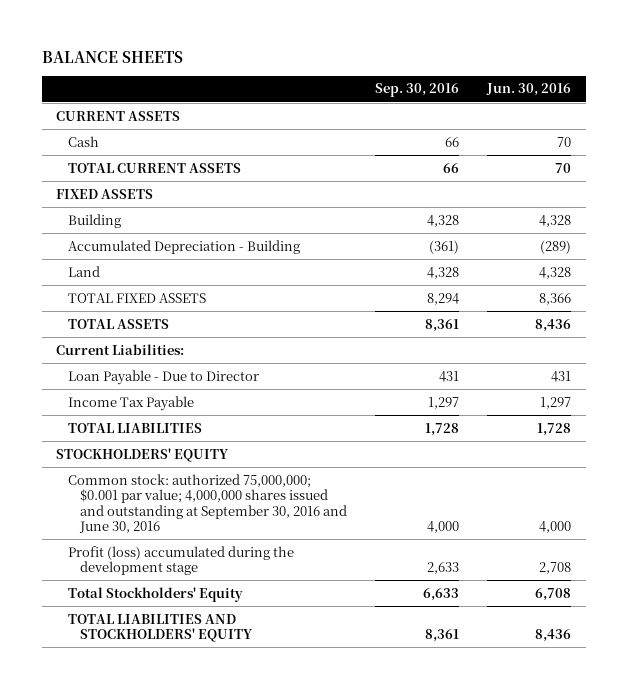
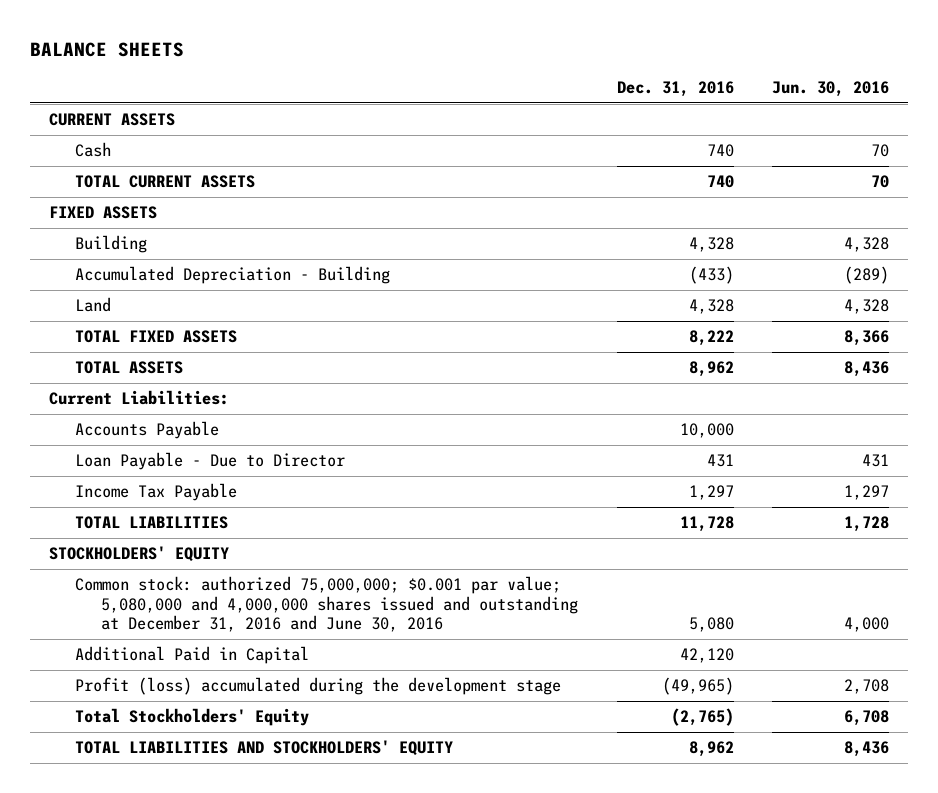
[375,83,460,98] Sep. 30, 2016 -> none
none -> [616,81,734,98] Dec. 31, 2016
none -> [75,421,220,440] Accounts Payable
[68,473,347,534] Common stock: authorized 75,000,000; $0.001 par value; 4,000,000 shares issued and outstanding at September 30, 2016 and June 30, 2016 -> [75,576,579,632] Common stock: authorized 75,000,000; $0.001 par value; 5,080,000 and 4,000,000 shares issued and outstanding at December 31, 2016 and June 30, 2016
none -> [75,646,310,665] Additional Paid in Capital

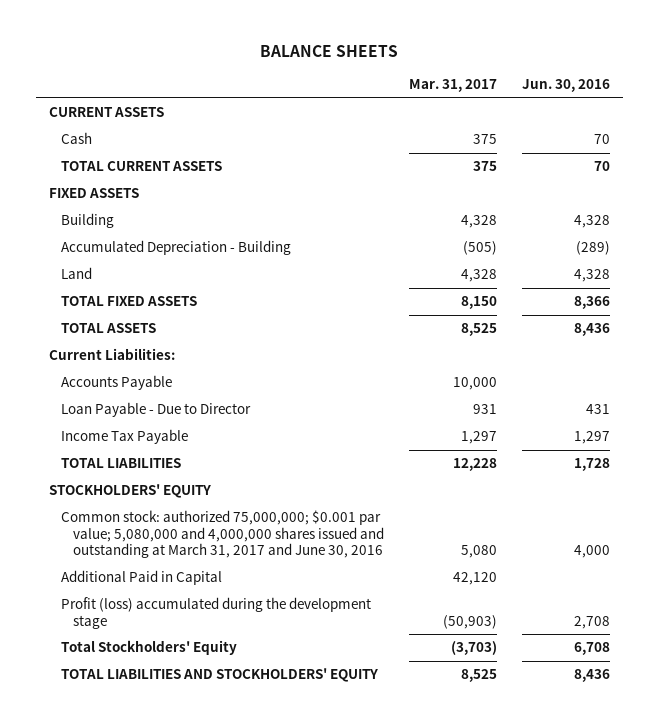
[616,81,734,98] Dec. 31, 2016 -> none
none -> [409,79,498,93] Mar. 31, 2017
[75,576,579,632] Common stock: authorized 75,000,000; $0.001 par value; 5,080,000 and 4,000,000 shares issued and outstanding at December 31, 2016 and June 30, 2016 -> [60,510,385,559] Common stock: authorized 75,000,000; $0.001 par value; 5,080,000 and 4,000,000 shares issued and outstanding at March 31, 2017 and June 30, 2016

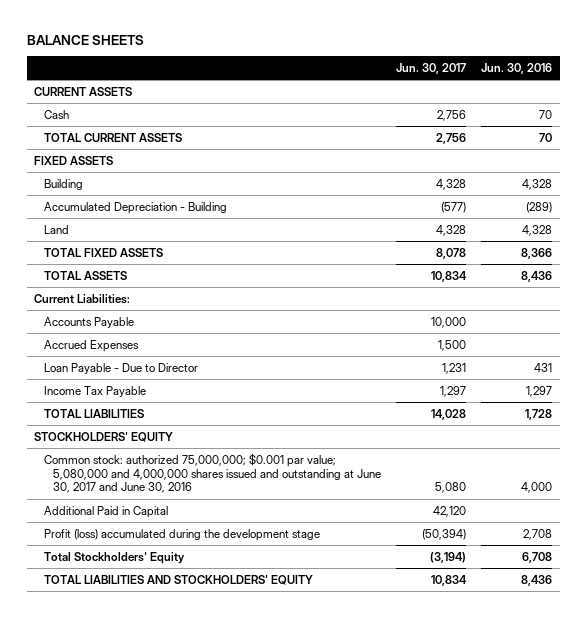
[409,79,498,93] Mar. 31, 2017 -> none
none -> [395,62,466,74] Jun. 30, 2017
none -> [43,339,139,352] Accrued Expenses
[60,510,385,559] Common stock: authorized 75,000,000; $0.001 par value; 5,080,000 and 4,000,000 shares issued and outstanding at March 31, 2017 and June 30, 2016 -> [43,452,381,494] Common stock: authorized 75,000,000; $0.001 par value; 5,080,000 and 4,000,000 shares issued and outstanding at June 30, 2017 and June 30, 2016

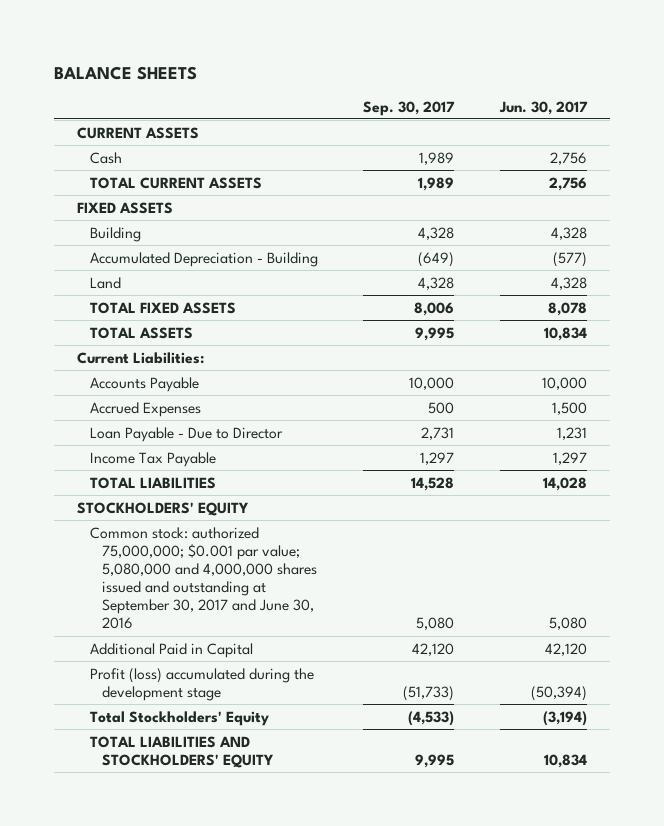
[481,62,553,74] Jun. 30, 2016 -> none
none -> [363,100,456,116] Sep. 30, 2017
[43,452,381,494] Common stock: authorized 75,000,000; $0.001 par value; 5,080,000 and 4,000,000 shares issued and outstanding at June 30, 2017 and June 30, 2016 -> [89,526,318,630] Common stock: authorized 75,000,000; $0.001 par value; 5,080,000 and 4,000,000 shares issued and outstanding at September 30, 2017 and June 30, 2016

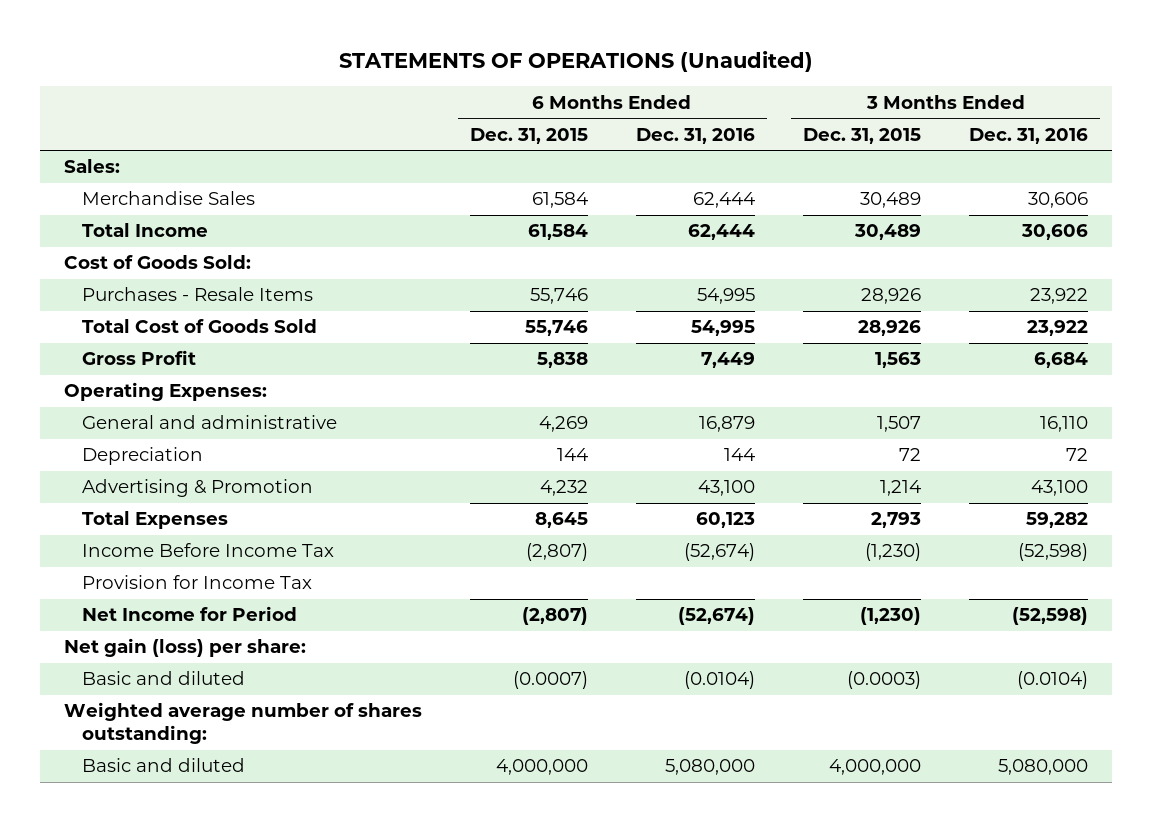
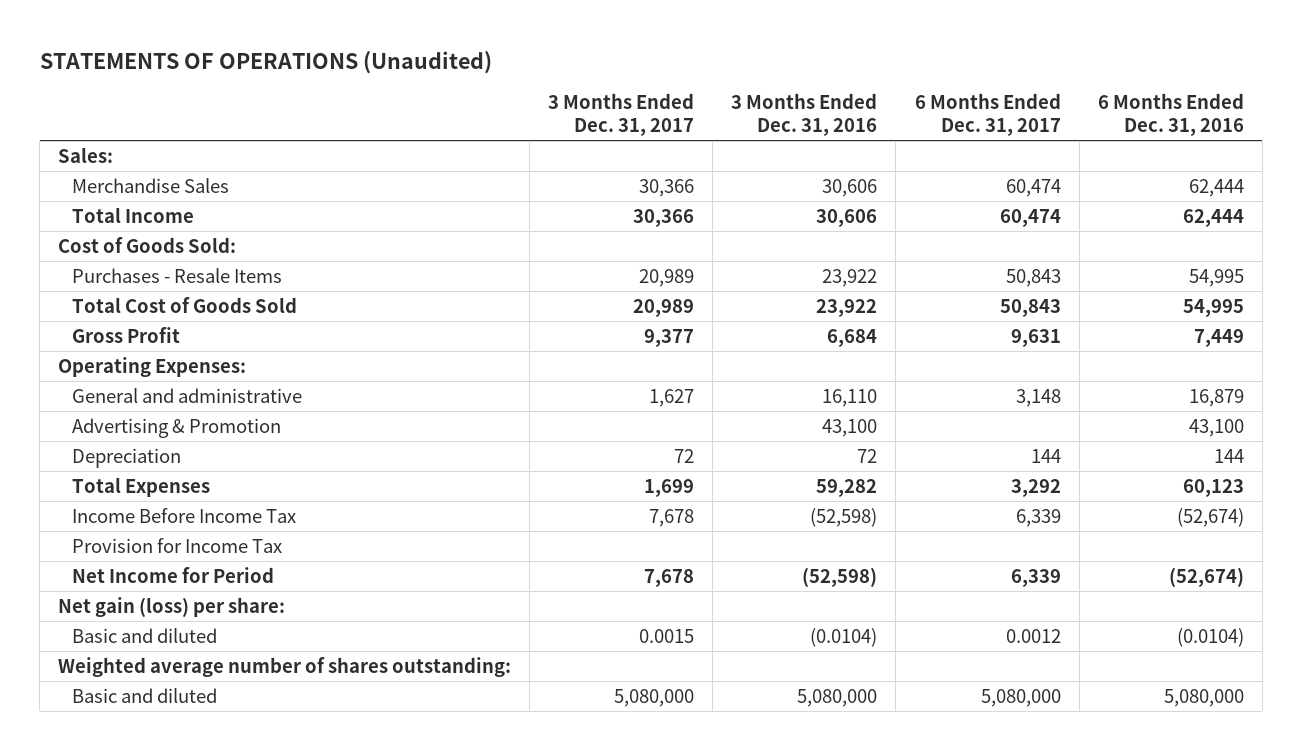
[469,127,588,144] Dec. 31, 2015 -> none
[803,127,922,144] Dec. 31, 2015 -> none
none -> [548,93,695,136] 3 Months Ended Dec. 31, 2017
none -> [914,93,1061,136] 6 Months Ended Dec. 31, 2017
[82,447,204,466] Depreciation -> [72,447,182,468] Depreciation

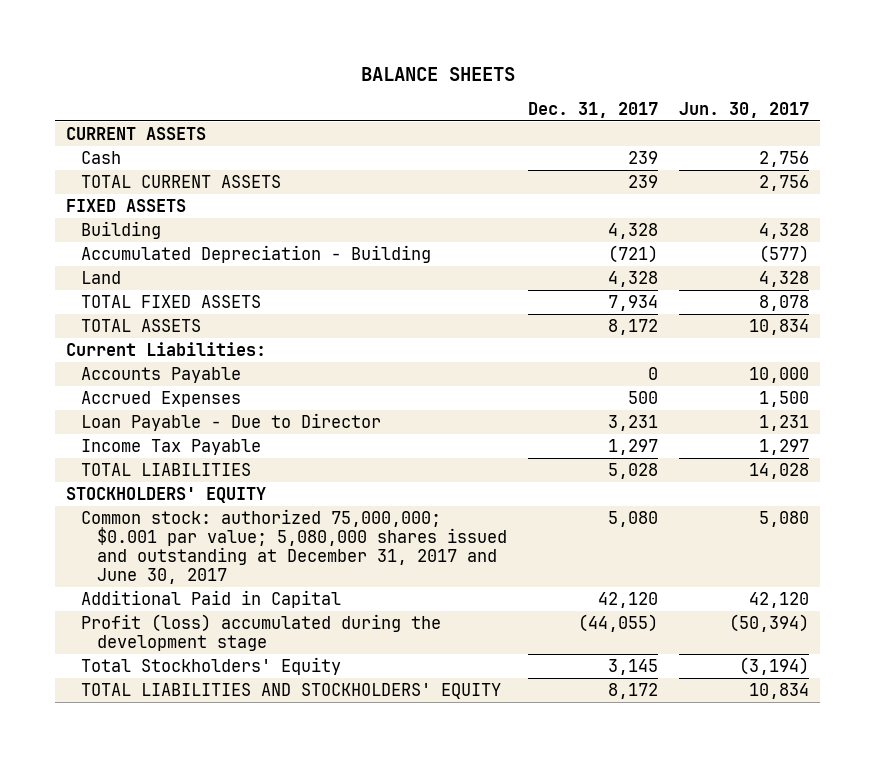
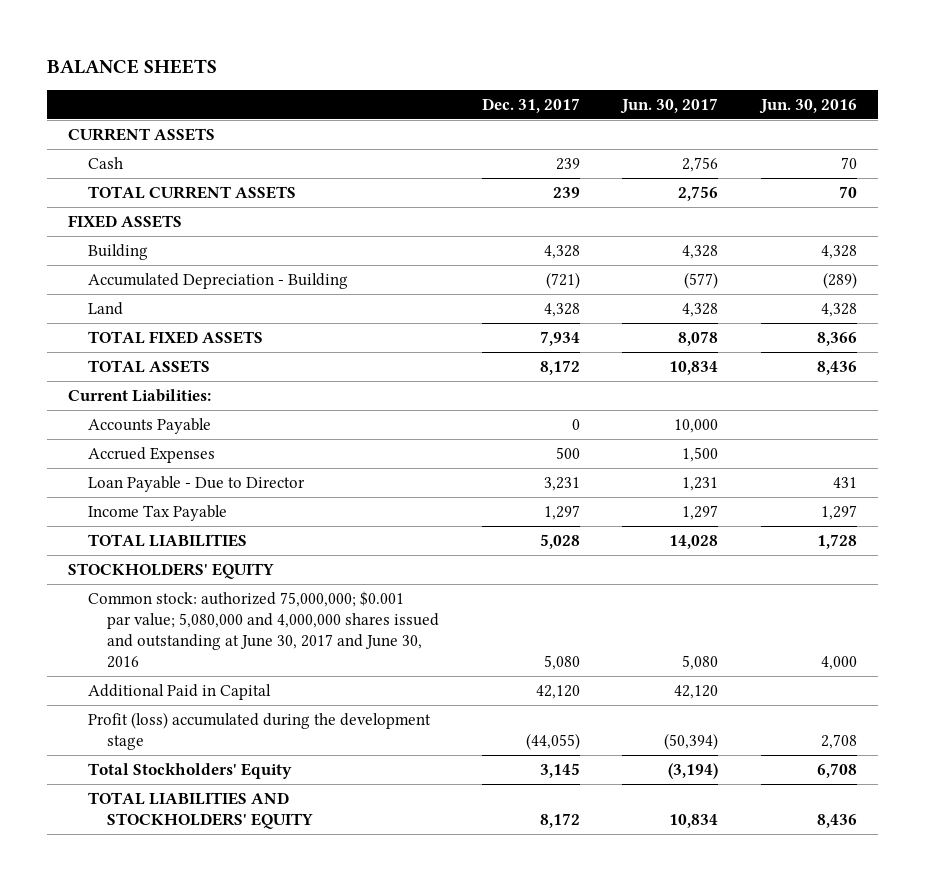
none -> [758,98,857,114] Jun. 30, 2016
[81,508,508,584] Common stock: authorized 75,000,000; $0.001 par value; 5,080,000 shares issued and outstanding at December 31, 2017 and June 30, 2017 -> [87,591,439,668] Common stock: authorized 75,000,000; $0.001 par value; 5,080,000 and 4,000,000 shares issued and outstanding at June 30, 2017 and June 30, 2016

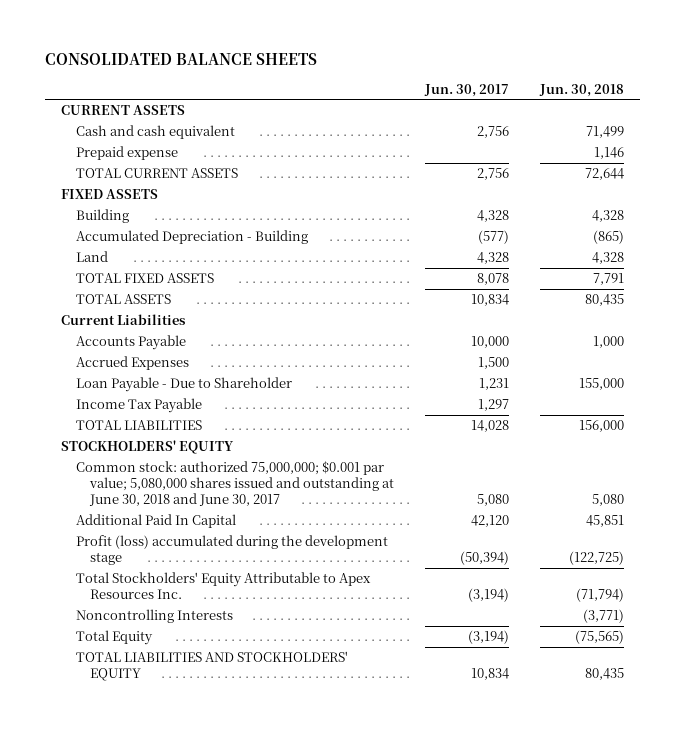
[46,58,217,74] BALANCE SHEETS -> [45,53,318,66] CONSOLIDATED BALANCE SHEETS
[481,97,580,113] Dec. 31, 2017 -> none
[758,98,857,114] Jun. 30, 2016 -> none
none -> [539,83,625,97] Jun. 30, 2018
[87,157,123,170] Cash -> [75,125,235,140] Cash and cash equivalent
none -> [75,146,178,161] Prepaid expense
[68,389,212,403] Current Liabilities: -> [60,314,186,326] Current Liabilities
[87,476,305,493] Loan Payable - Due to Director -> [75,377,292,393] Loan Payable - Due to Shareholder
[87,591,439,668] Common stock: authorized 75,000,000; $0.001 par value; 5,080,000 and 4,000,000 shares issued and outstanding at June 30, 2017 and June 30, 2016 -> [75,461,395,506] Common stock: authorized 75,000,000; $0.001 par value; 5,080,000 shares issued and outstanding at June 30, 2018 and June 30, 2017
[87,684,271,701] Additional Paid in Capital -> [75,514,236,529] Additional Paid In Capital
[87,763,292,780] Total Stockholders' Equity -> [75,572,371,600] Total Stockholders' Equity Attributable to Apex Resources Inc.
none -> [75,609,233,624] Noncontrolling Interests
none -> [75,630,153,646] Total Equity

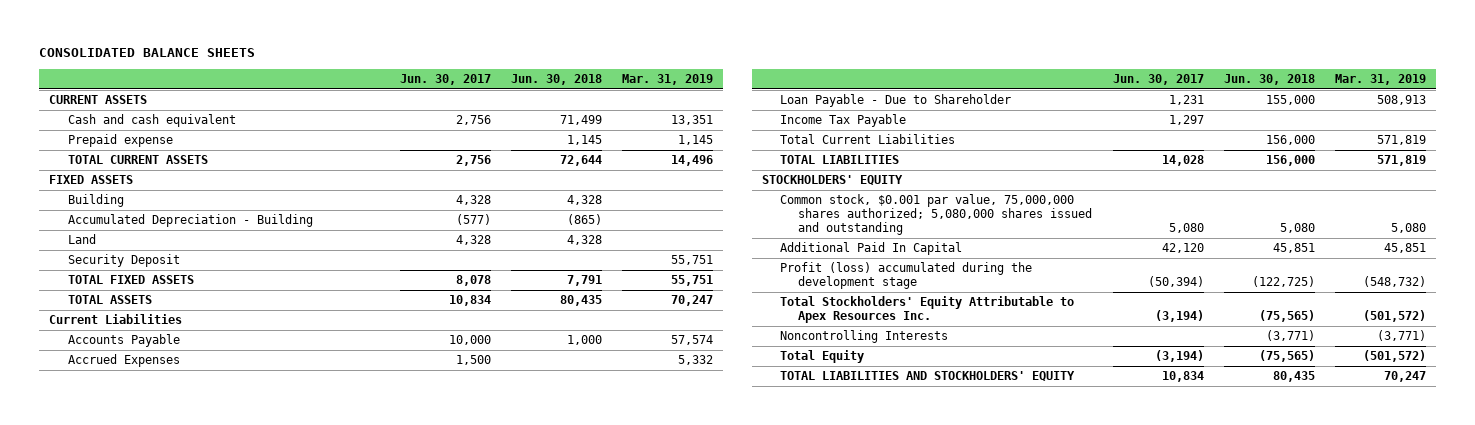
none -> [622,73,714,85] Mar. 31, 2019
[594,147,625,160] 1,146 -> [567,135,603,146] 1,145
none -> [67,254,180,268] Security Deposit
none -> [780,134,956,145] Total Current Liabilities
[75,461,395,506] Common stock: authorized 75,000,000; $0.001 par value; 5,080,000 shares issued and outstanding at June 30, 2018 and June 30, 2017 -> [780,194,1093,235] Common stock, $0.001 par value, 75,000,000 shares authorized; 5,080,000 shares issued and outstanding
[576,588,625,603] (71,794) -> [1258,309,1315,322] (75,565)

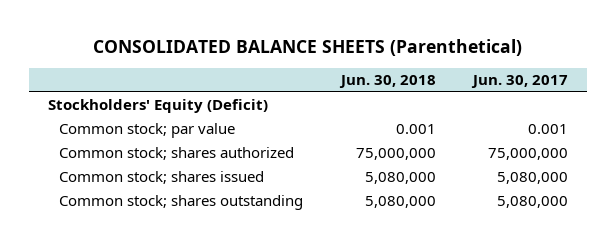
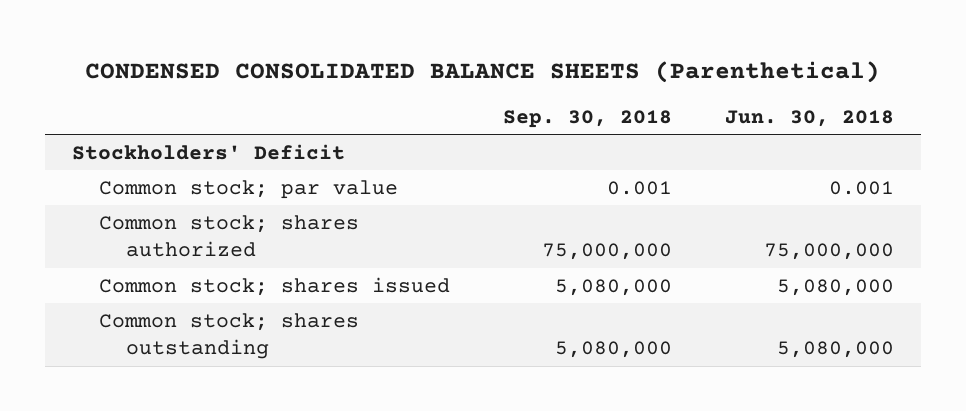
[93,38,523,56] CONSOLIDATED BALANCE SHEETS (Parenthetical) -> [84,60,880,83] CONDENSED CONSOLIDATED BALANCE SHEETS (Parenthetical)
[471,75,569,89] Jun. 30, 2017 -> none
none -> [502,110,672,129] Sep. 30, 2018
[48,99,269,114] Stockholders' Equity (Deficit) -> [71,143,345,160] Stockholders' Deficit

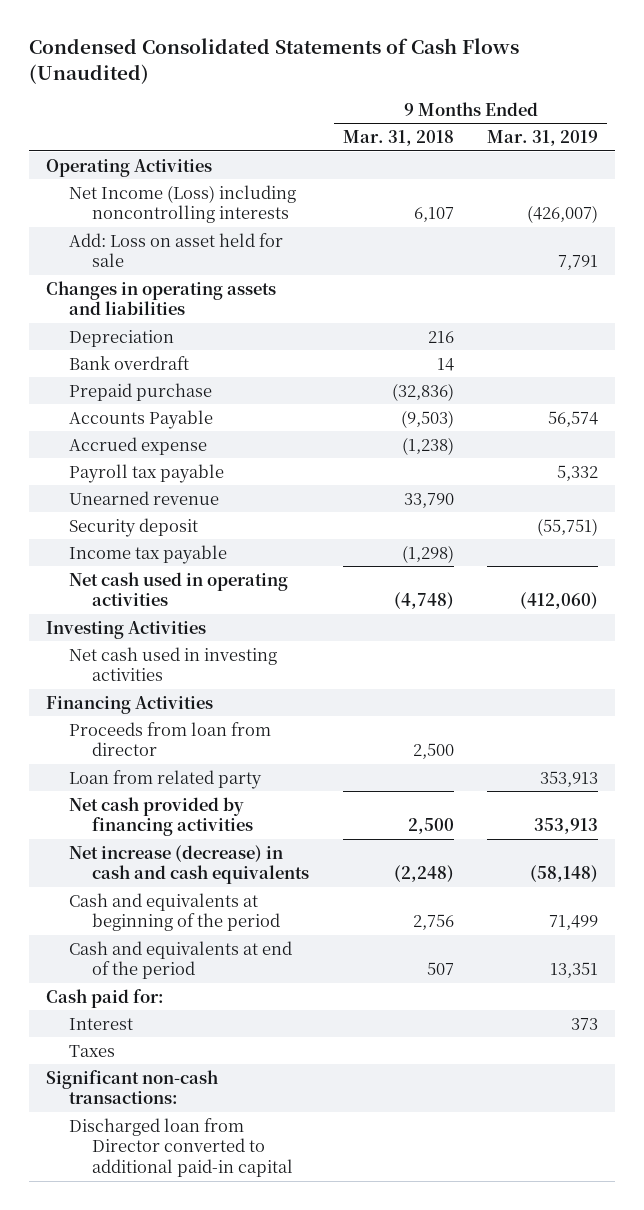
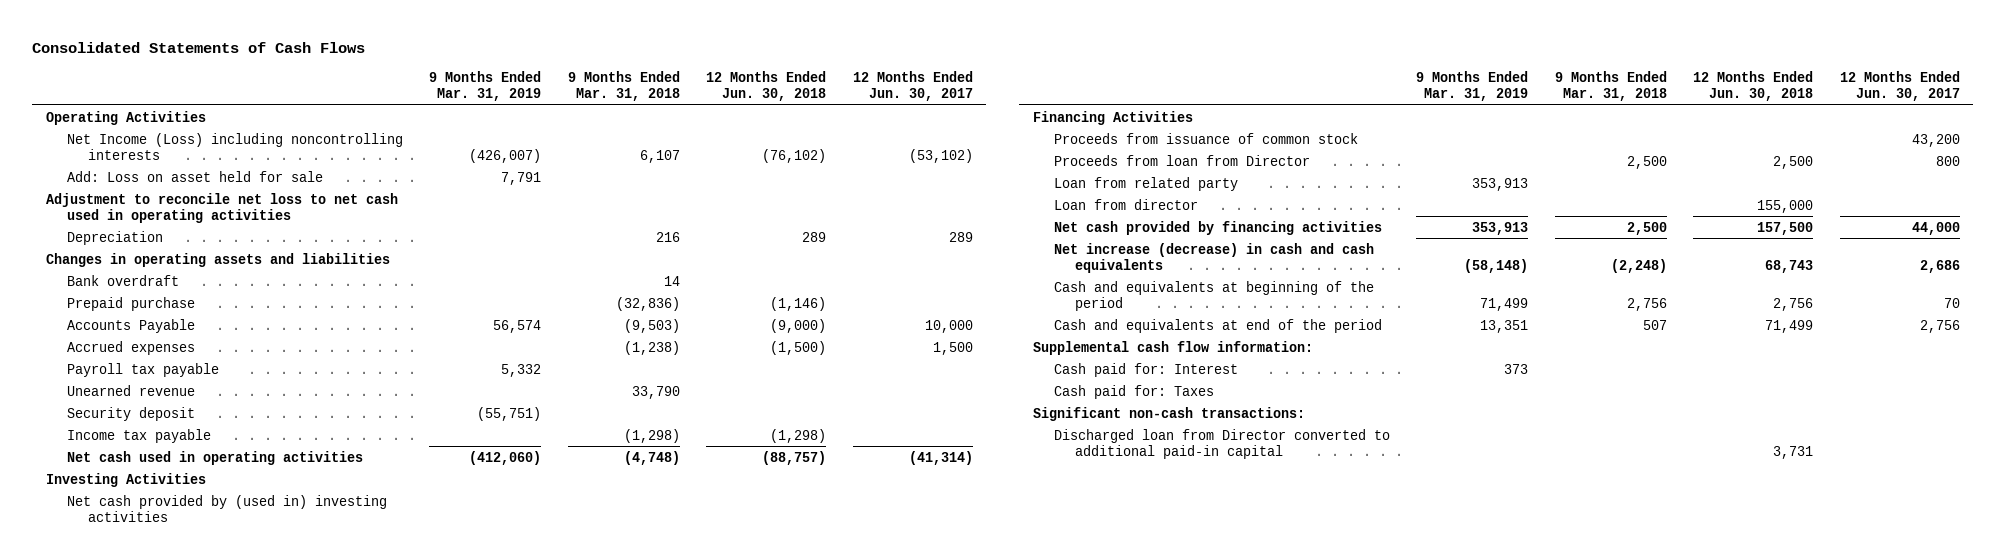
[28,38,519,84] Condensed Consolidated Statements of Cash Flows (Unaudited) -> [32,42,366,54] Consolidated Statements of Cash Flows
none -> [706,71,827,102] 12 Months Ended Jun. 30, 2018
none -> [852,71,973,102] 12 Months Ended Jun. 30, 2017
none -> [45,192,398,223] Adjustment to reconcile net loss to net cash used in operating activities
[45,280,276,316] Changes in operating assets and liabilities -> [45,252,390,267] Changes in operating assets and liabilities
[68,436,207,455] Accrued expense -> [66,340,195,355] Accrued expenses
[68,646,277,682] Net cash used in investing activities -> [66,494,387,522] Net cash provided by (used in) investing activities
none -> [1053,132,1358,144] Proceeds from issuance of common stock
[68,721,271,757] Proceeds from loan from director -> [1053,154,1310,166] Proceeds from loan from Director
none -> [1053,198,1198,210] Loan from director
[45,988,164,1008] Cash paid for: -> none
none -> [1032,340,1313,355] Supplemental cash flow information:
[68,1017,133,1030] Interest -> [1053,362,1238,377] Cash paid for: Interest
[68,1044,115,1057] Taxes -> [1053,384,1214,399] Cash paid for: Taxes

